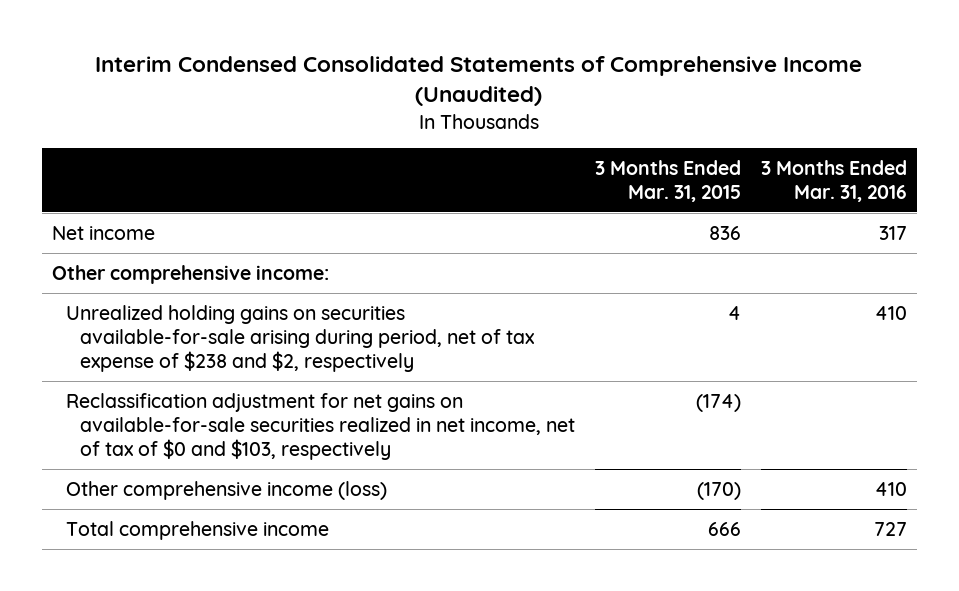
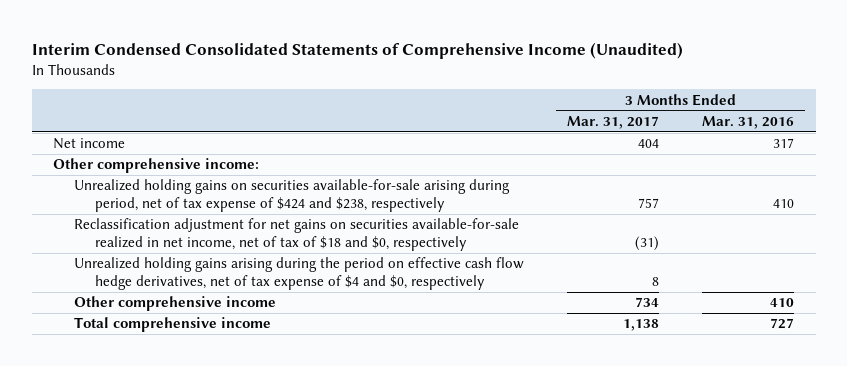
[594,159,741,202] 3 Months Ended Mar. 31, 2015 -> none
none -> [567,115,660,129] Mar. 31, 2017
[65,304,535,372] Unrealized holding gains on securities available-for-sale arising during period, net of tax expense of $238 and $2, respectively -> [74,179,511,212] Unrealized holding gains on securities available-for-sale arising during period, net of tax expense of $424 and $238, respectively
[65,392,575,460] Reclassification adjustment for net gains on available-for-sale securities realized in net income, net of tax of $0 and $103, respectively -> [74,218,520,251] Reclassification adjustment for net gains on securities available-for-sale realized in net income, net of tax of $18 and $0, respectively
none -> [74,257,525,290] Unrealized holding gains arising during the period on effective cash flow hedge derivatives, net of tax expense of $4 and $0, respectively
[65,480,387,500] Other comprehensive income (loss) -> [74,296,277,312] Other comprehensive income

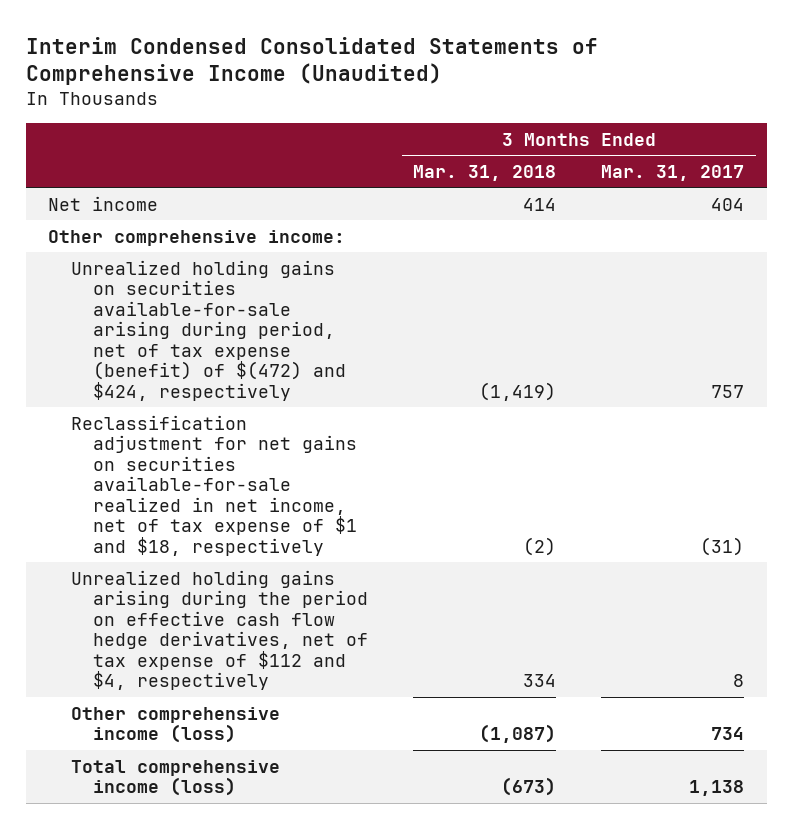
[702,115,795,129] Mar. 31, 2016 -> none
none -> [413,164,557,181] Mar. 31, 2018
[74,179,511,212] Unrealized holding gains on securities available-for-sale arising during period, net of tax expense of $424 and $238, respectively -> [70,259,346,401] Unrealized holding gains on securities available-for-sale arising during period, net of tax expense (benefit) of $(472) and $424, respectively
[74,218,520,251] Reclassification adjustment for net gains on securities available-for-sale realized in net income, net of tax of $18 and $0, respectively -> [70,414,357,556] Reclassification adjustment for net gains on securities available-for-sale realized in net income, net of tax expense of $1 and $18, respectively
[74,257,525,290] Unrealized holding gains arising during the period on effective cash flow hedge derivatives, net of tax expense of $4 and $0, respectively -> [70,569,368,691] Unrealized holding gains arising during the period on effective cash flow hedge derivatives, net of tax expense of $112 and $4, respectively
[74,296,277,312] Other comprehensive income -> [70,706,280,744] Other comprehensive income (loss)
[74,317,272,333] Total comprehensive income -> [70,759,280,797] Total comprehensive income (loss)

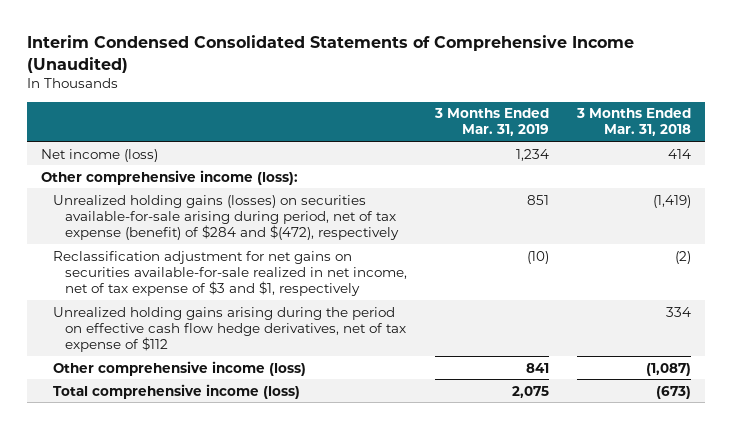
[601,164,745,181] Mar. 31, 2017 -> none
none -> [433,108,549,137] 3 Months Ended Mar. 31, 2019
[48,195,159,211] Net income -> [40,148,158,162] Net income (loss)
[48,229,346,246] Other comprehensive income: -> [40,169,298,185] Other comprehensive income (loss):
[70,259,346,401] Unrealized holding gains on securities available-for-sale arising during period, net of tax expense (benefit) of $(472) and $424, respectively -> [52,194,399,240] Unrealized holding gains (losses) on securities available-for-sale arising during period, net of tax expense (benefit) of $284 and $(472), respectively
[70,414,357,556] Reclassification adjustment for net gains on securities available-for-sale realized in net income, net of tax expense of $1 and $18, respectively -> [52,250,407,296] Reclassification adjustment for net gains on securities available-for-sale realized in net income, net of tax expense of $3 and $1, respectively
[70,569,368,691] Unrealized holding gains arising during the period on effective cash flow hedge derivatives, net of tax expense of $112 and $4, respectively -> [52,306,406,352] Unrealized holding gains arising during the period on effective cash flow hedge derivatives, net of tax expense of $112

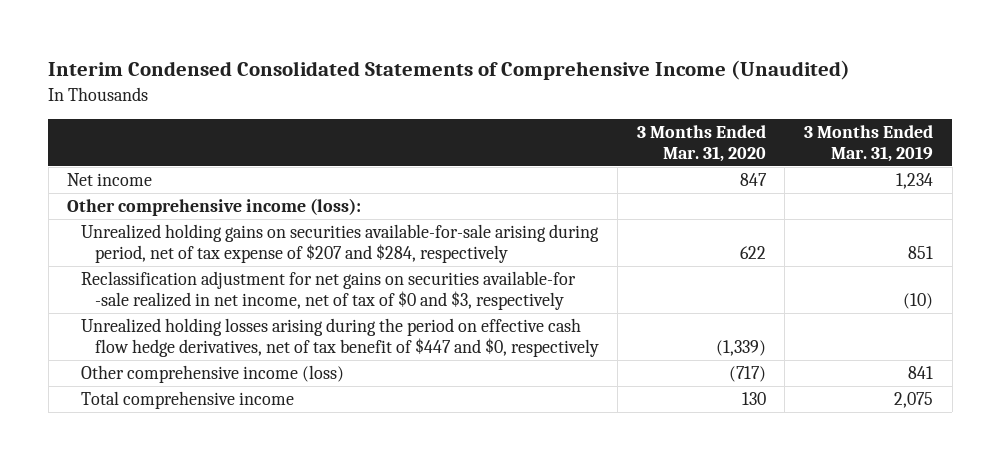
[575,108,691,137] 3 Months Ended Mar. 31, 2018 -> none
none -> [636,124,766,163] 3 Months Ended Mar. 31, 2020
[40,148,158,162] Net income (loss) -> [67,172,153,186] Net income
[52,194,399,240] Unrealized holding gains (losses) on securities available-for-sale arising during period, net of tax expense (benefit) of $284 and $(472), respectively -> [80,223,599,264] Unrealized holding gains on securities available-for-sale arising during period, net of tax expense of $207 and $284, respectively
[52,250,407,296] Reclassification adjustment for net gains on securities available-for-sale realized in net income, net of tax expense of $3 and $1, respectively -> [80,270,576,311] Reclassification adjustment for net gains on securities available-for -sale realized in net income, net of tax of $0 and $3, respectively
[52,306,406,352] Unrealized holding gains arising during the period on effective cash flow hedge derivatives, net of tax expense of $112 -> [80,317,599,358] Unrealized holding losses arising during the period on effective cash flow hedge derivatives, net of tax benefit of $447 and $0, respectively
[52,383,300,399] Total comprehensive income (loss) -> [80,390,294,409] Total comprehensive income

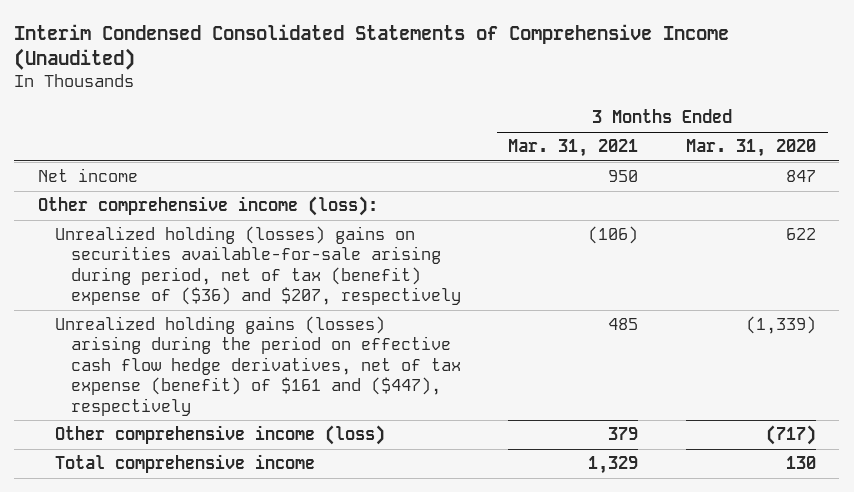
[803,124,933,163] 3 Months Ended Mar. 31, 2019 -> none
none -> [508,139,639,158] Mar. 31, 2021
[80,270,576,311] Reclassification adjustment for net gains on securities available-for -sale realized in net income, net of tax of $0 and $3, respectively -> none
[80,223,599,264] Unrealized holding gains on securities available-for-sale arising during period, net of tax expense of $207 and $284, respectively -> [54,225,462,306] Unrealized holding (losses) gains on securities available-for-sale arising during period, net of tax (benefit) expense of ($36) and $207, respectively
[80,317,599,358] Unrealized holding losses arising during the period on effective cash flow hedge derivatives, net of tax benefit of $447 and $0, respectively -> [54,315,462,416] Unrealized holding gains (losses) arising during the period on effective cash flow hedge derivatives, net of tax expense (benefit) of $161 and ($447), respectively

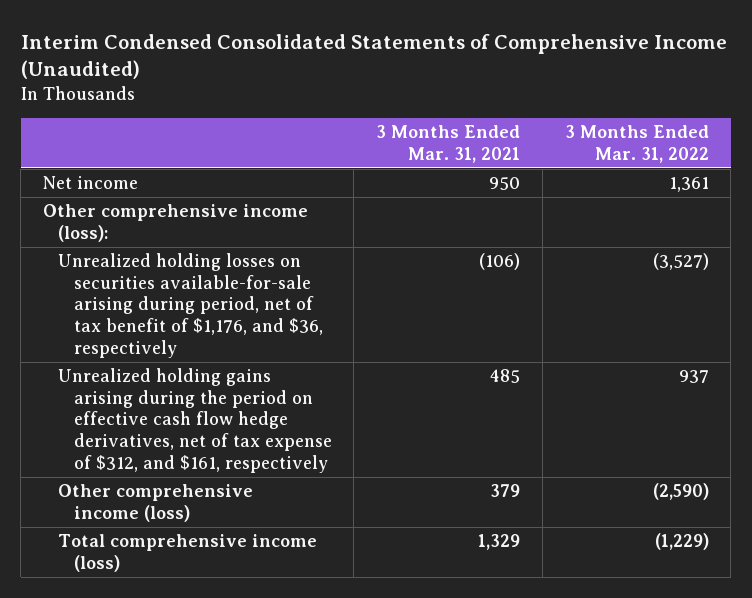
[685,139,816,158] Mar. 31, 2020 -> none
none -> [564,125,709,163] 3 Months Ended Mar. 31, 2022
[54,225,462,306] Unrealized holding (losses) gains on securities available-for-sale arising during period, net of tax (benefit) expense of ($36) and $207, respectively -> [58,253,323,358] Unrealized holding losses on securities available-for-sale arising during period, net of tax benefit of $1,176, and $36, respectively
[54,315,462,416] Unrealized holding gains (losses) arising during the period on effective cash flow hedge derivatives, net of tax expense (benefit) of $161 and ($447), respectively -> [58,368,332,473] Unrealized holding gains arising during the period on effective cash flow hedge derivatives, net of tax expense of $312, and $161, respectively
[54,453,315,473] Total comprehensive income -> [58,534,318,572] Total comprehensive income (loss)

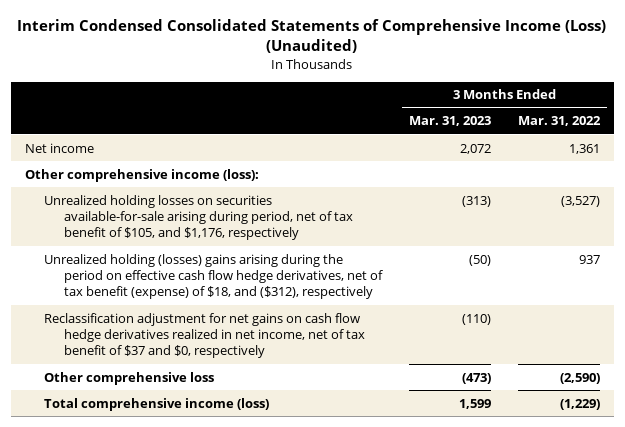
[20,33,727,80] Interim Condensed Consolidated Statements of Comprehensive Income (Unaudited) -> [17,19,607,54] Interim Condensed Consolidated Statements of Comprehensive Income (Loss) (Unaudited)
[376,125,521,163] 3 Months Ended Mar. 31, 2021 -> none
none -> [409,116,492,127] Mar. 31, 2023
[58,253,323,358] Unrealized holding losses on securities available-for-sale arising during period, net of tax benefit of $1,176, and $36, respectively -> [44,194,354,241] Unrealized holding losses on securities available-for-sale arising during period, net of tax benefit of $105, and $1,176, respectively
[58,368,332,473] Unrealized holding gains arising during the period on effective cash flow hedge derivatives, net of tax expense of $312, and $161, respectively -> [44,253,384,300] Unrealized holding (losses) gains arising during the period on effective cash flow hedge derivatives, net of tax benefit (expense) of $18, and ($312), respectively
none -> [44,312,366,359] Reclassification adjustment for net gains on cash flow hedge derivatives realized in net income, net of tax benefit of $37 and $0, respectively
[58,484,254,522] Other comprehensive income (loss) -> [44,371,215,385] Other comprehensive loss

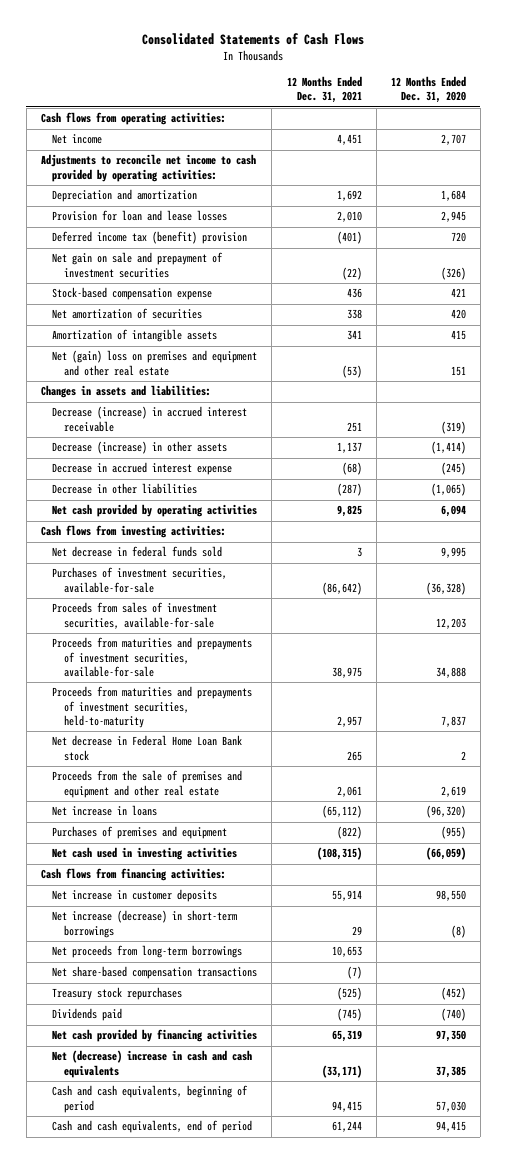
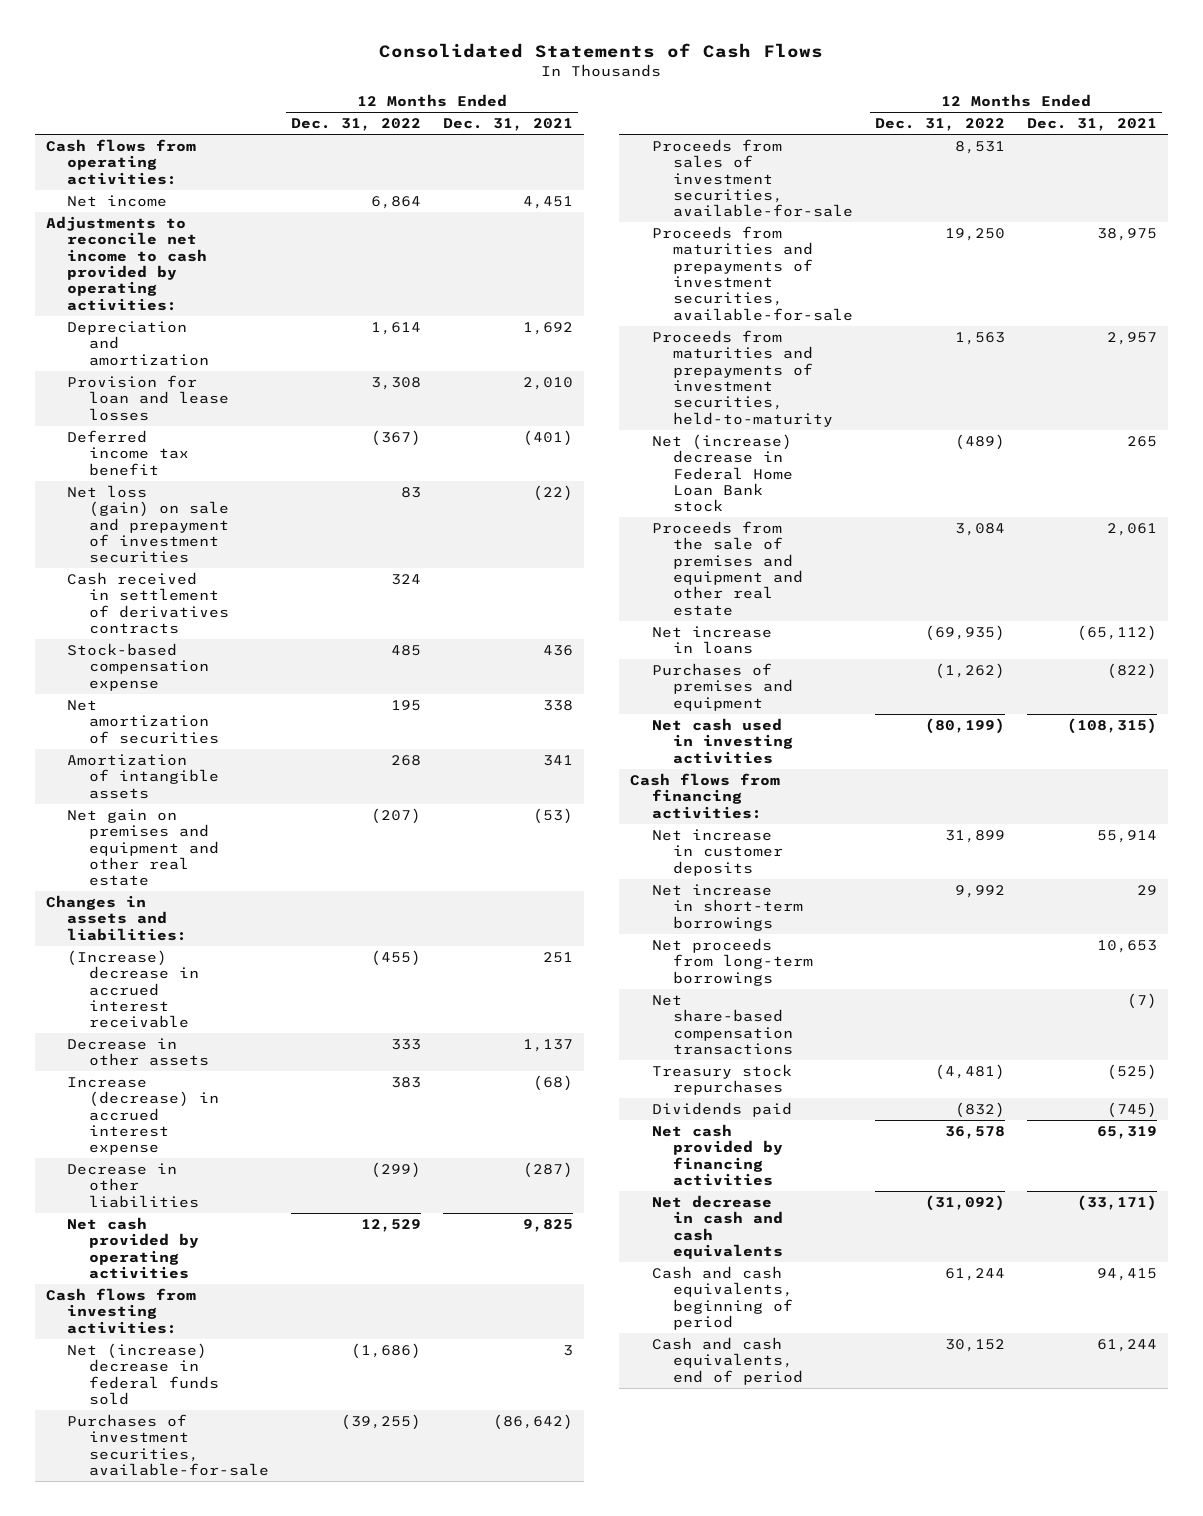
[390,76,466,104] 12 Months Ended Dec. 31, 2020 -> none
none -> [290,118,421,132] Dec. 31, 2022
[52,231,248,245] Deferred income tax (benefit) provision -> [67,429,190,476] Deferred income tax benefit
[52,252,224,278] Net gain on sale and prepayment of investment securities -> [67,484,230,564] Net loss (gain) on sale and prepayment of investment securities
none -> [67,571,230,635] Cash received in settlement of derivatives contracts
[52,350,258,376] Net (gain) loss on premises and equipment and other real estate -> [67,808,220,887] Net gain on premises and equipment and other real estate
[52,406,248,432] Decrease (increase) in accrued interest receivable -> [67,949,200,1029] (Increase) decrease in accrued interest receivable
[52,441,228,455] Decrease (increase) in other assets -> [67,1037,210,1067] Decrease in other assets
[52,462,233,476] Decrease in accrued interest expense -> [67,1076,220,1156] Increase (decrease) in accrued interest expense
[52,546,223,558] Net decrease in federal funds sold -> [67,1342,220,1406] Net (increase) decrease in federal funds sold
[52,735,243,761] Net decrease in Federal Home Loan Bank stock -> [651,433,794,513] Net (increase) decrease in Federal Home Loan Bank stock
[52,910,238,938] Net increase (decrease) in short-term borrowings -> [651,883,804,931] Net increase in short-term borrowings
[52,1050,253,1078] Net (decrease) increase in cash and cash equivalents -> [651,1194,784,1260] Net decrease in cash and cash equivalents

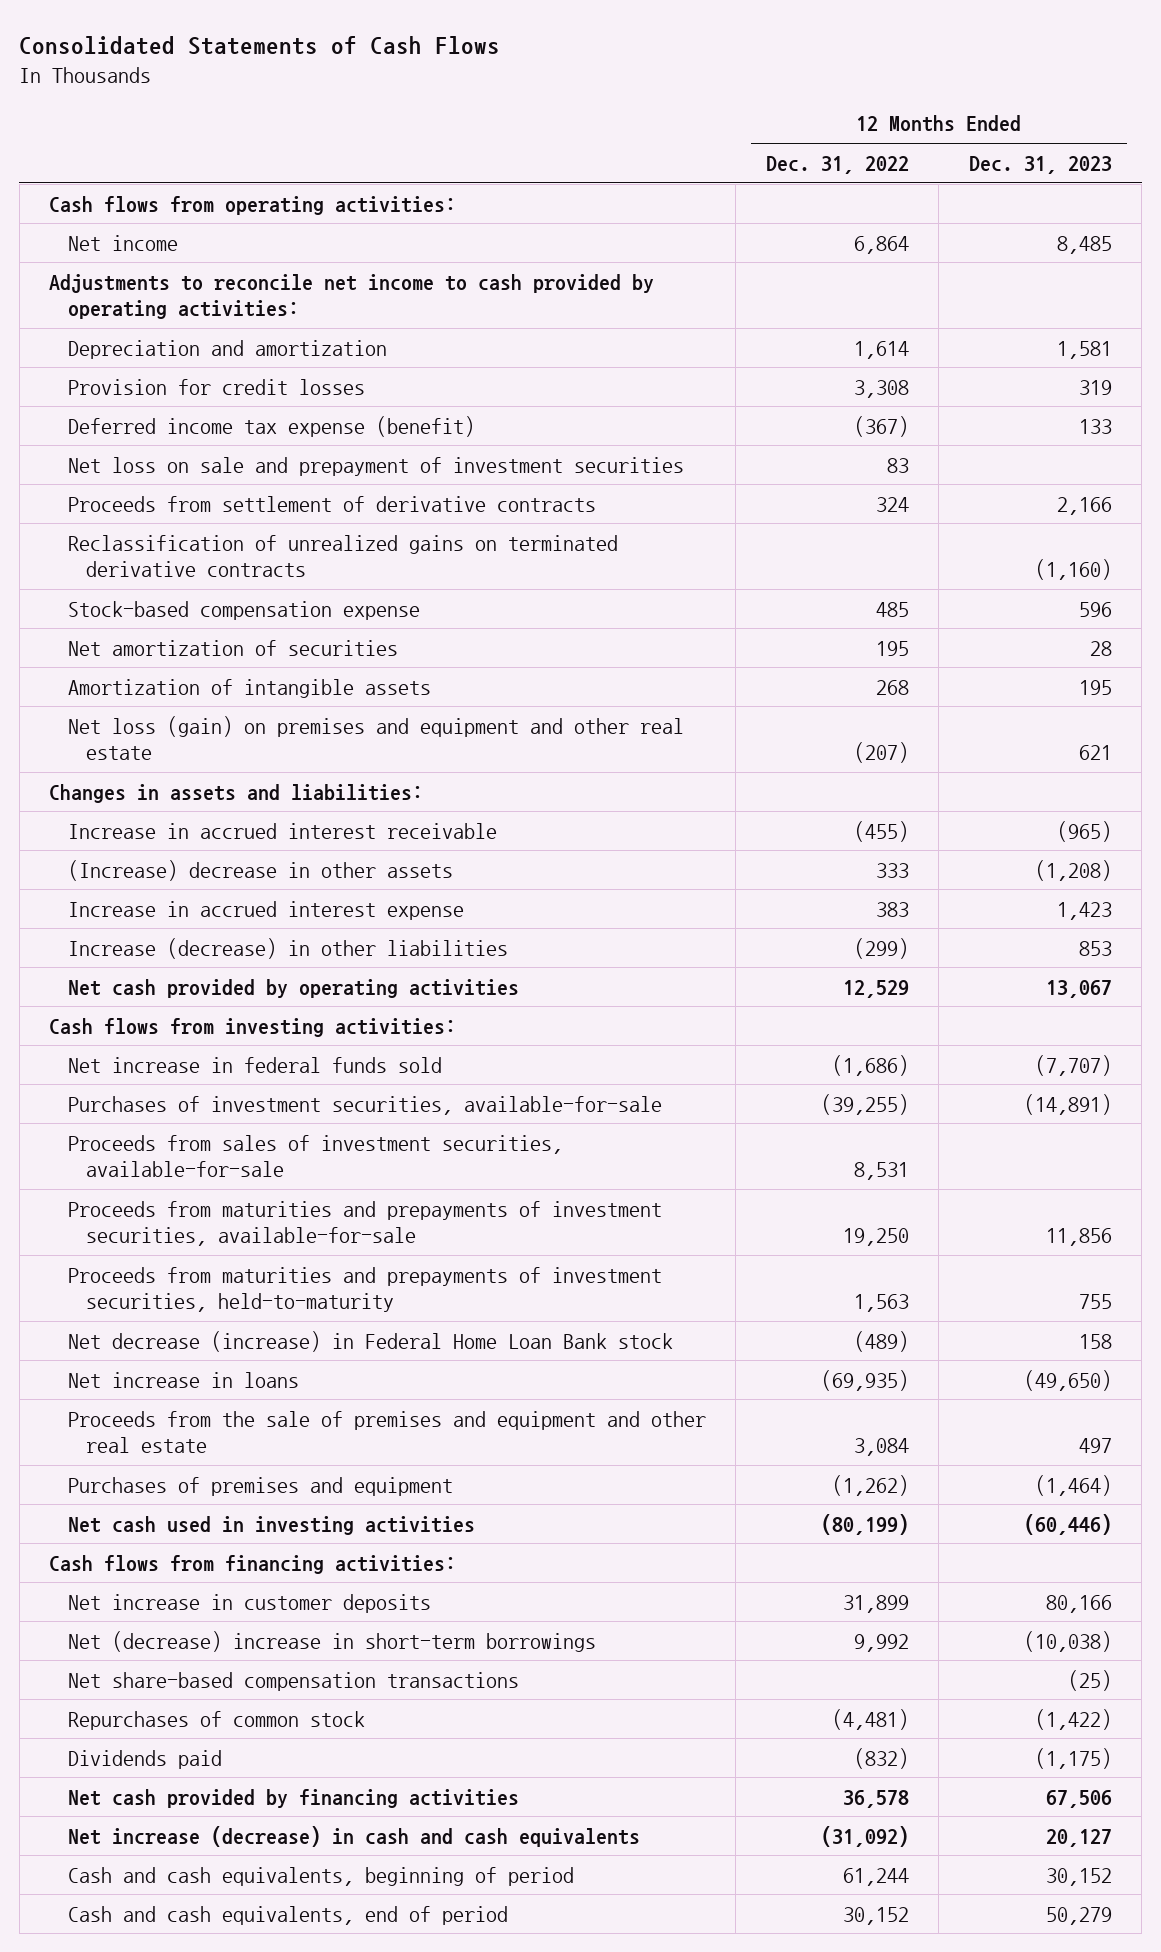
[442,118,573,132] Dec. 31, 2021 -> none
none -> [968,155,1112,174] Dec. 31, 2023
[67,374,230,421] Provision for loan and lease losses -> [67,378,365,395] Provision for credit losses
[67,429,190,476] Deferred income tax benefit -> [67,415,475,437] Deferred income tax expense (benefit)
[67,484,230,564] Net loss (gain) on sale and prepayment of investment securities -> [67,456,684,476] Net loss on sale and prepayment of investment securities
[67,571,230,635] Cash received in settlement of derivatives contracts -> [67,495,596,512] Proceeds from settlement of derivative contracts
none -> [67,534,618,577] Reclassification of unrealized gains on terminated derivative contracts
[67,808,220,887] Net gain on premises and equipment and other real estate -> [67,715,684,760] Net loss (gain) on premises and equipment and other real estate
[67,949,200,1029] (Increase) decrease in accrued interest receivable -> [67,822,497,839] Increase in accrued interest receivable
[67,1037,210,1067] Decrease in other assets -> [67,859,453,881] (Increase) decrease in other assets
[67,1076,220,1156] Increase (decrease) in accrued interest expense -> [67,900,464,920] Increase in accrued interest expense
[67,1162,200,1208] Decrease in other liabilities -> [67,937,508,959] Increase (decrease) in other liabilities
[67,1342,220,1406] Net (increase) decrease in federal funds sold -> [67,1056,442,1073] Net increase in federal funds sold
[651,433,794,513] Net (increase) decrease in Federal Home Loan Bank stock -> [67,1330,673,1352] Net decrease (increase) in Federal Home Loan Bank stock
[651,520,804,616] Proceeds from the sale of premises and equipment and other real estate -> [67,1410,706,1453] Proceeds from the sale of premises and equipment and other real estate
[651,937,814,986] Net proceeds from long-term borrowings -> none
[651,883,804,931] Net increase in short-term borrowings -> [67,1630,596,1652] Net (decrease) increase in short-term borrowings
[651,1063,792,1096] Treasury stock repurchases -> [67,1710,365,1730] Repurchases of common stock
[651,1194,784,1260] Net decrease in cash and cash equivalents -> [67,1825,640,1847] Net increase (decrease) in cash and cash equivalents

